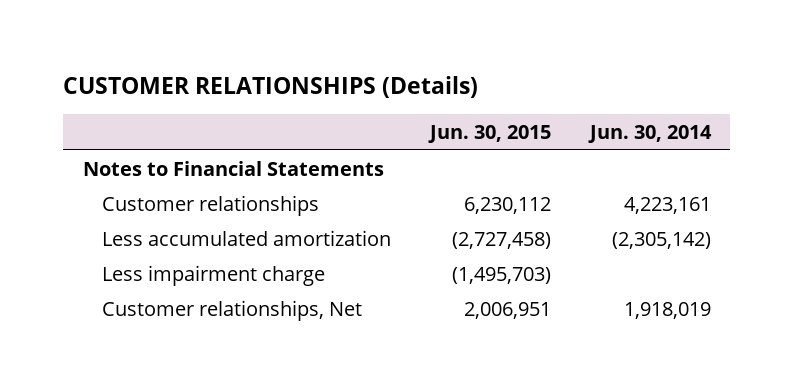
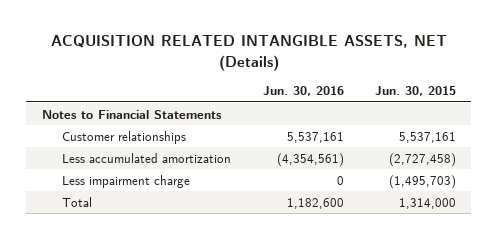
[63,76,479,99] CUSTOMER RELATIONSHIPS (Details) -> [50,35,447,71] ACQUISITION RELATED INTANGIBLE ASSETS, NET (Details)
[588,125,713,144] Jun. 30, 2014 -> none
none -> [262,86,344,97] Jun. 30, 2016
[464,196,552,214] 6,230,112 -> [398,131,456,143] 5,537,161
[102,299,363,321] Customer relationships, Net -> none
none -> [62,196,93,207] Total

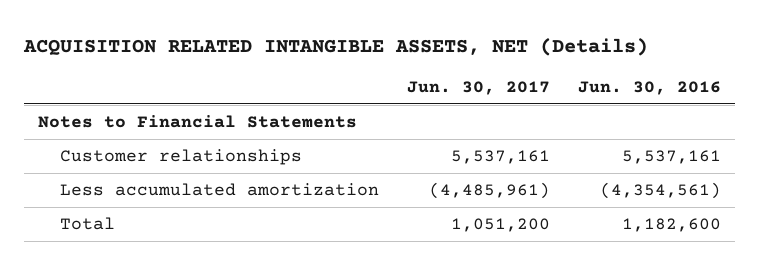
[374,86,456,97] Jun. 30, 2015 -> none
none -> [407,80,551,95] Jun. 30, 2017
[62,174,191,188] Less impairment charge -> none

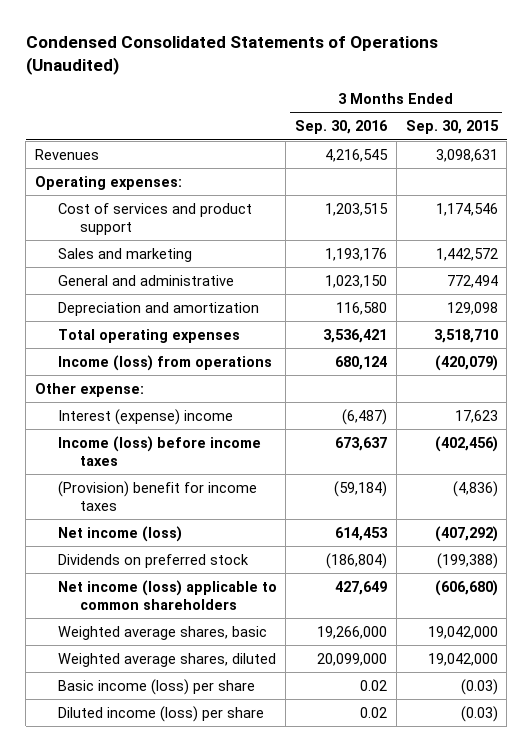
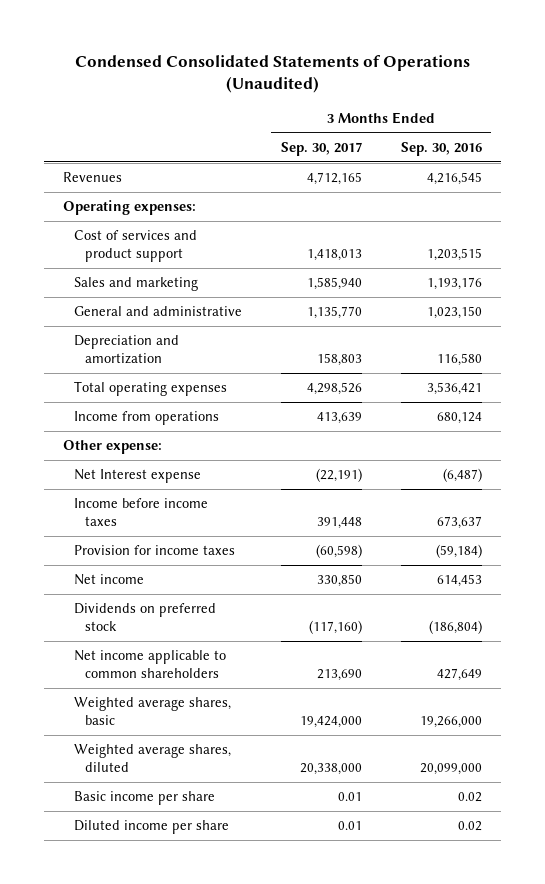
[405,120,499,135] Sep. 30, 2015 -> none
none -> [280,141,362,156] Sep. 30, 2017
[57,354,272,371] Income (loss) from operations -> [74,411,220,426] Income from operations
[57,408,233,425] Interest (expense) income -> [74,469,202,484] Net Interest expense
[57,435,261,466] Income (loss) before income taxes -> [74,498,209,527] Income before income taxes
[57,480,257,511] (Provision) benefit for income taxes -> [74,545,236,556] Provision for income taxes
[57,525,182,542] Net income (loss) -> [74,574,145,586] Net income
[57,579,277,610] Net income (loss) applicable to common shareholders -> [74,650,227,679] Net income applicable to common shareholders
[57,678,255,695] Basic income (loss) per share -> [74,791,216,806] Basic income per share
[57,705,264,722] Diluted income (loss) per share -> [74,820,230,835] Diluted income per share

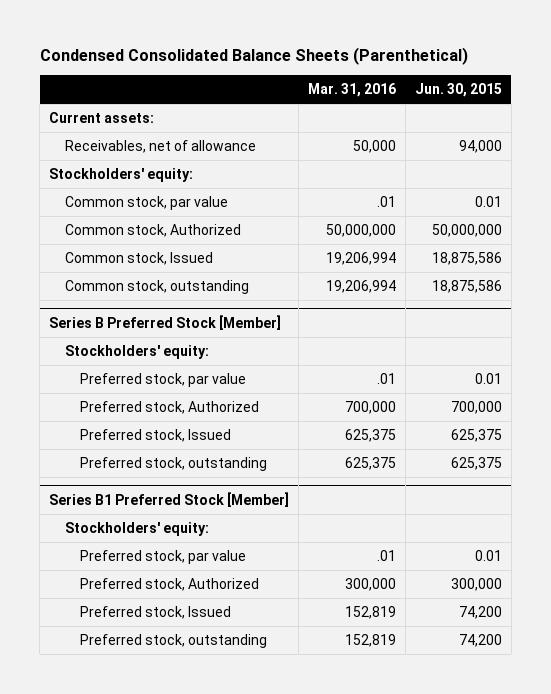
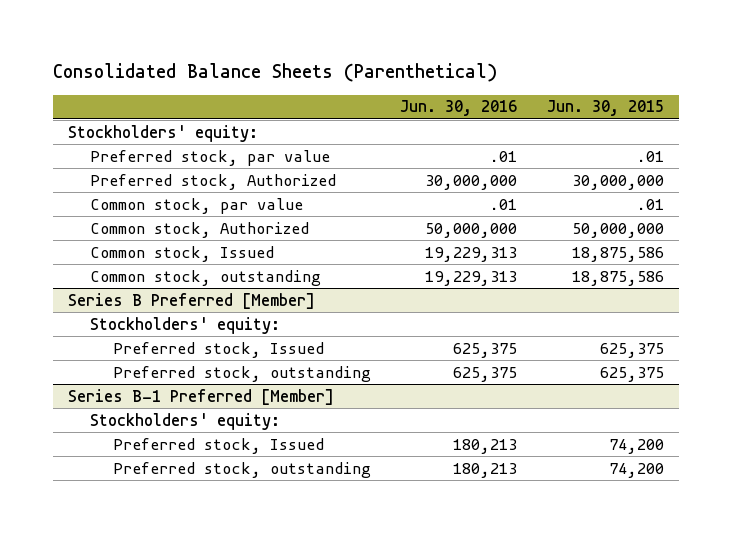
[39,47,468,66] Condensed Consolidated Balance Sheets (Parenthetical) -> [52,63,497,83] Consolidated Balance Sheets (Parenthetical)
[307,82,396,97] Mar. 31, 2016 -> none
none -> [400,100,518,117] Jun. 30, 2016
[48,111,154,123] Current assets: -> none
[64,139,256,153] Receivables, net of allowance -> none
none -> [90,149,331,166] Preferred stock, par value
none -> [90,173,337,190] Preferred stock, Authorized
[474,195,502,207] 0.01 -> [636,198,664,210] .01
[48,314,281,330] Series B Preferred Stock [Member] -> [67,292,315,309] Series B Preferred [Member]
[80,372,247,387] Preferred stock, par value -> none
[80,400,260,414] Preferred stock, Authorized -> none
[48,491,289,507] Series B1 Preferred Stock [Member] -> [67,388,334,405] Series B-1 Preferred [Member]
[80,549,247,564] Preferred stock, par value -> none
[80,577,260,591] Preferred stock, Authorized -> none

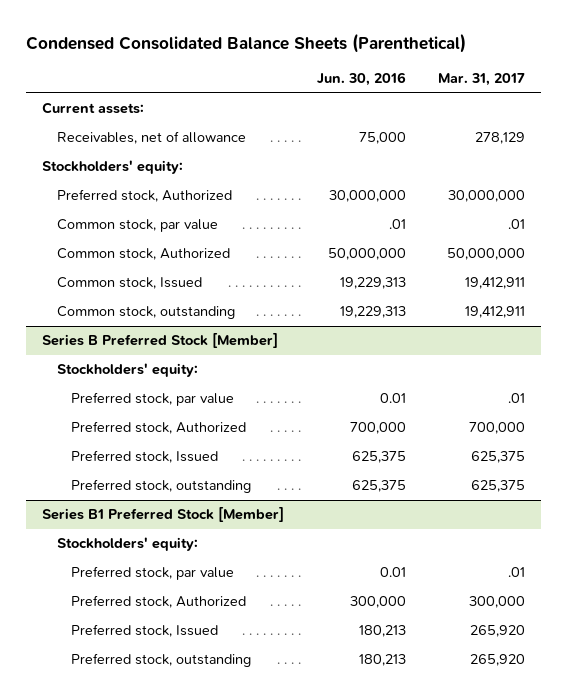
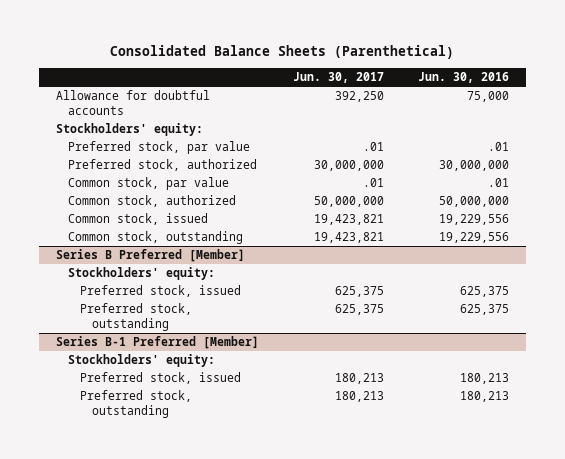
[26,33,467,54] Condensed Consolidated Balance Sheets (Parenthetical) -> [110,45,455,60] Consolidated Balance Sheets (Parenthetical)
[437,73,525,87] Mar. 31, 2017 -> none
none -> [292,72,384,84] Jun. 30, 2017
[42,102,145,115] Current assets: -> none
[56,131,246,145] Receivables, net of allowance -> [55,90,210,116] Allowance for doubtful accounts
none -> [67,141,250,155] Preferred stock, par value
[56,189,232,203] Preferred stock, Authorized -> [67,159,257,172] Preferred stock, authorized
[56,248,230,261] Common stock, Authorized -> [67,195,236,208] Common stock, authorized
[56,277,202,290] Common stock, Issued -> [67,213,208,226] Common stock, issued
[339,277,406,290] 19,229,313 -> [438,214,509,226] 19,229,556
[339,306,406,319] 19,229,313 -> [438,232,509,244] 19,229,556
[42,333,279,349] Series B Preferred Stock [Member] -> [55,249,245,263] Series B Preferred [Member]
[70,392,234,407] Preferred stock, par value -> none
[70,421,246,435] Preferred stock, Authorized -> none
[70,450,218,464] Preferred stock, Issued -> [79,285,241,298] Preferred stock, issued
[42,507,285,523] Series B1 Preferred Stock [Member] -> [55,336,259,350] Series B-1 Preferred [Member]
[70,566,234,581] Preferred stock, par value -> none
[70,595,246,609] Preferred stock, Authorized -> none
[70,624,218,638] Preferred stock, Issued -> [79,372,241,385] Preferred stock, issued

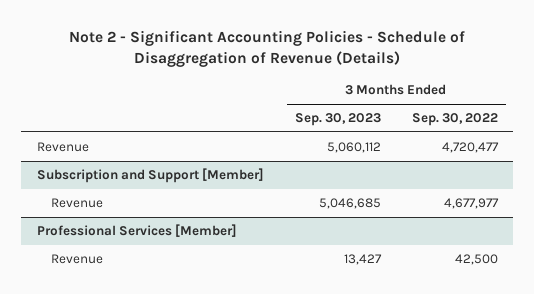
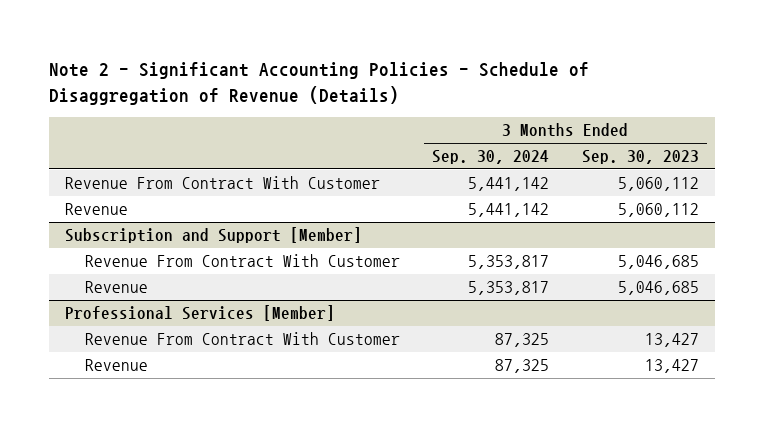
[411,113,498,127] Sep. 30, 2022 -> none
none -> [432,150,550,165] Sep. 30, 2024
none -> [65,176,381,190] Revenue From Contract With Customer
none -> [84,254,400,268] Revenue From Contract With Customer
none -> [84,332,400,346] Revenue From Contract With Customer

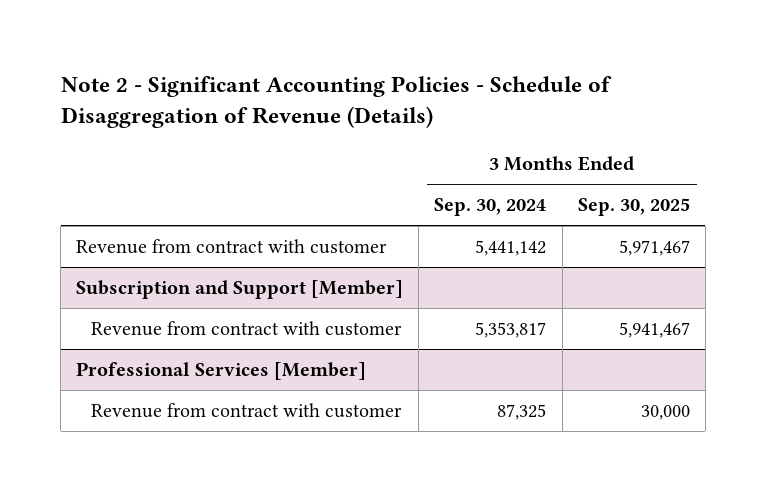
[581,150,699,165] Sep. 30, 2023 -> none
none -> [577,198,690,217] Sep. 30, 2025
[65,203,129,216] Revenue -> none
[65,176,381,190] Revenue From Contract With Customer -> [76,239,388,255] Revenue from contract with customer
[84,281,148,294] Revenue -> none
[84,254,400,268] Revenue From Contract With Customer -> [90,321,402,337] Revenue from contract with customer
[84,359,148,372] Revenue -> none
[84,332,400,346] Revenue From Contract With Customer -> [90,403,402,419] Revenue from contract with customer

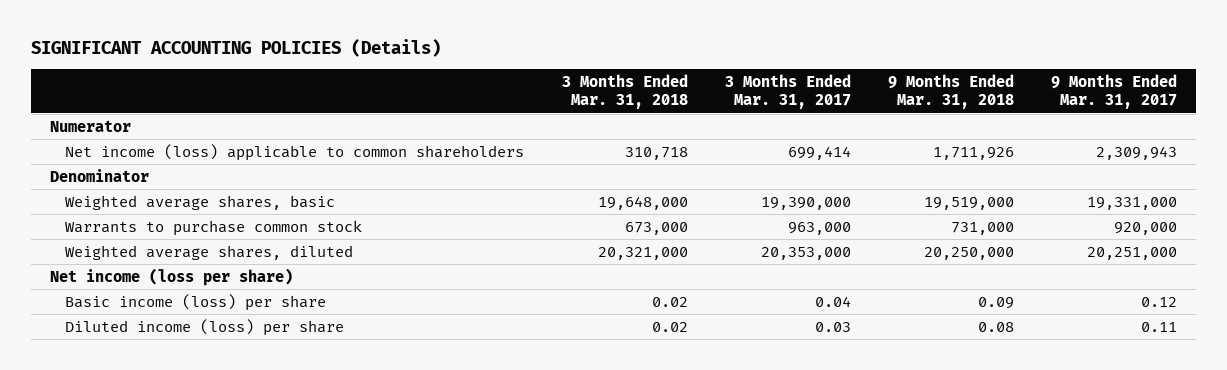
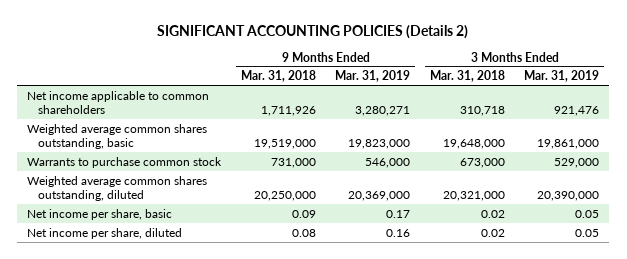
[31,39,442,58] SIGNIFICANT ACCOUNTING POLICIES (Details) -> [157,24,469,39] SIGNIFICANT ACCOUNTING POLICIES (Details 2)
[724,74,851,110] 3 Months Ended Mar. 31, 2017 -> none
[1051,74,1178,110] 9 Months Ended Mar. 31, 2017 -> none
none -> [335,70,411,83] Mar. 31, 2019
none -> [524,70,600,83] Mar. 31, 2019
[49,119,131,132] Numerator -> none
[49,168,149,182] Denominator -> none
[65,143,525,161] Net income (loss) applicable to common shareholders -> [27,90,210,115] Net income applicable to common shareholders
[65,194,336,210] Weighted average shares, basic -> [27,123,208,150] Weighted average common shares outstanding, basic
[49,267,293,286] Net income (loss per share) -> none
[65,244,354,260] Weighted average shares, diluted -> [27,175,208,202] Weighted average common shares outstanding, diluted
[65,293,327,311] Basic income (loss) per share -> [27,208,173,220] Net income per share, basic
[65,318,345,336] Diluted income (loss) per share -> [27,227,183,239] Net income per share, diluted

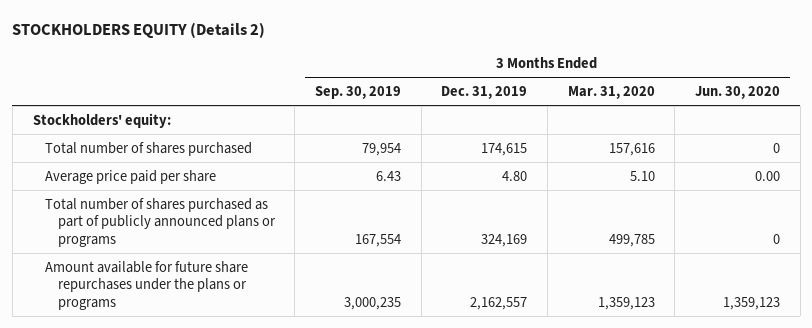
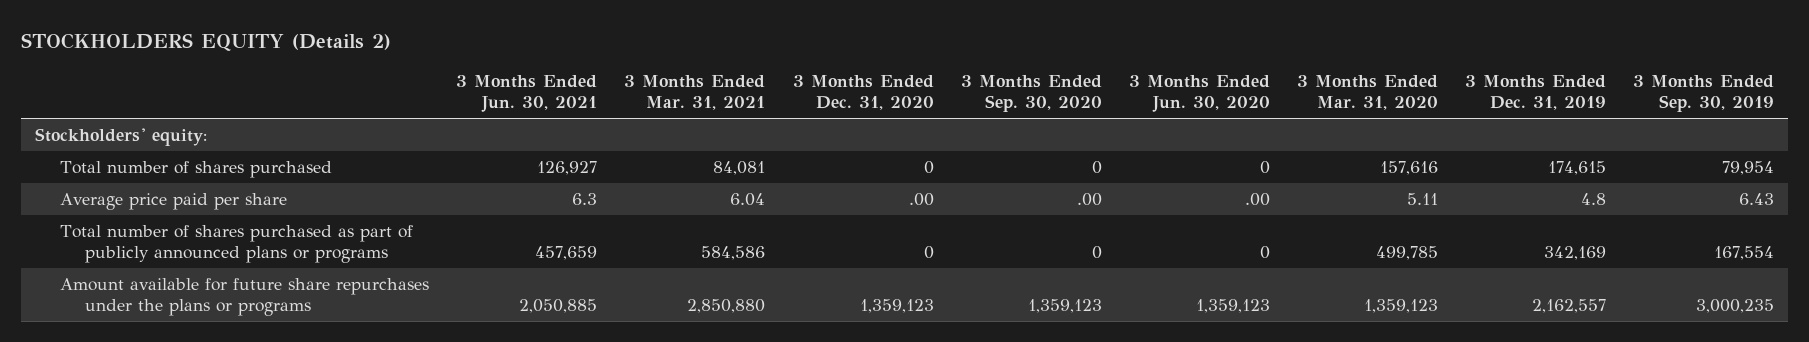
none -> [456,75,598,113] 3 Months Ended Jun. 30, 2021
none -> [624,75,766,111] 3 Months Ended Mar. 31, 2021
none -> [792,75,934,111] 3 Months Ended Dec. 31, 2020
none -> [960,75,1102,113] 3 Months Ended Sep. 30, 2020
[502,170,528,181] 4.80 -> [1581,193,1607,206] 4.8
[629,170,655,181] 5.10 -> [1406,193,1438,206] 5.11
[754,170,780,181] 0.00 -> [1244,193,1270,207] .00
[481,233,528,247] 324,169 -> [1544,245,1607,260] 342,169

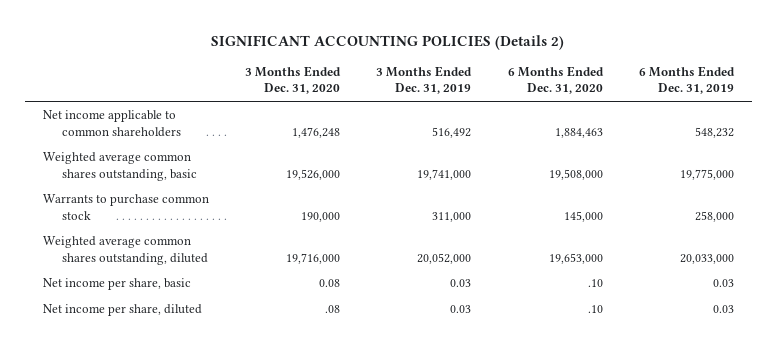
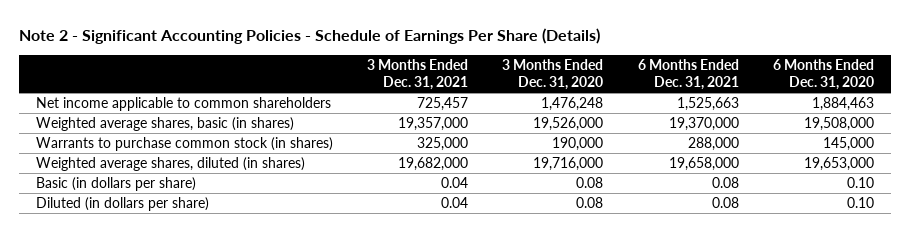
[211,34,565,50] SIGNIFICANT ACCOUNTING POLICIES (Details 2) -> [19,28,601,45] Note 2 - Significant Accounting Policies - Schedule of Earnings Per Share (Details)
[376,66,473,95] 3 Months Ended Dec. 31, 2019 -> none
[638,66,735,95] 6 Months Ended Dec. 31, 2019 -> none
none -> [367,59,469,91] 3 Months Ended Dec. 31, 2021
none -> [637,59,739,91] 6 Months Ended Dec. 31, 2021
[43,152,198,181] Weighted average common shares outstanding, basic -> [36,117,295,132] Weighted average shares, basic (in shares)
[43,194,210,220] Warrants to purchase common stock -> [36,137,334,152] Warrants to purchase common stock (in shares)
[43,236,209,265] Weighted average common shares outstanding, diluted -> [36,157,306,172] Weighted average shares, diluted (in shares)
[43,278,192,291] Net income per share, basic -> [36,177,197,192] Basic (in dollars per share)
[587,279,603,288] .10 -> [846,177,874,189] 0.10
[43,304,203,317] Net income per share, diluted -> [36,197,210,212] Diluted (in dollars per share)
[325,305,341,314] .08 -> [576,197,604,209] 0.08
[587,305,603,314] .10 -> [846,197,874,209] 0.10

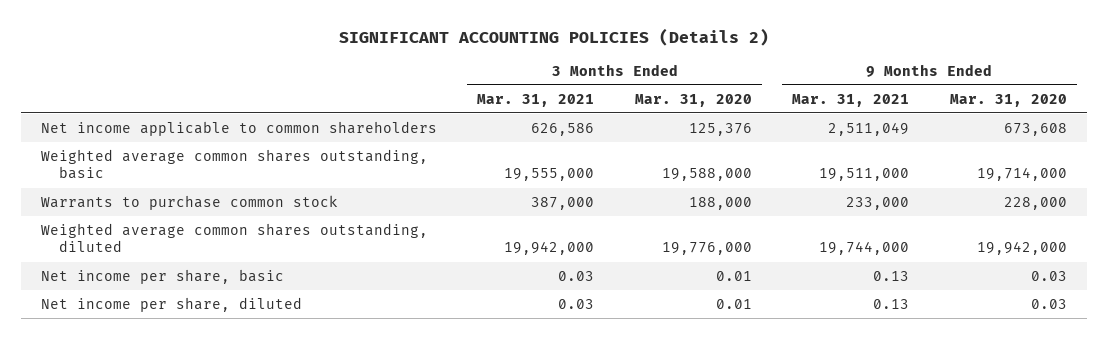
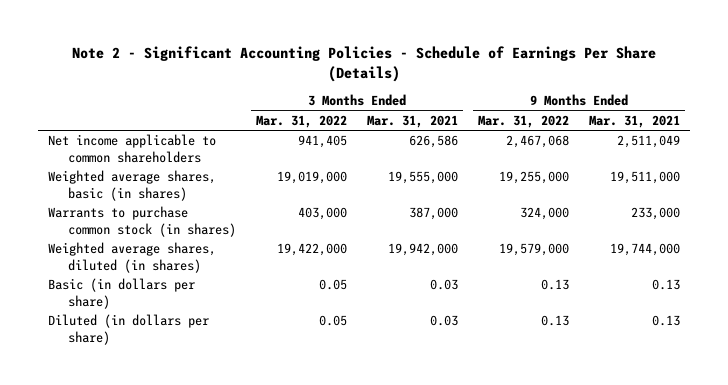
[338,27,769,46] SIGNIFICANT ACCOUNTING POLICIES (Details 2) -> [72,45,657,82] Note 2 - Significant Accounting Policies - Schedule of Earnings Per Share (Details)
[634,93,752,107] Mar. 31, 2020 -> none
[949,93,1067,107] Mar. 31, 2020 -> none
none -> [255,114,347,128] Mar. 31, 2022
none -> [477,114,569,128] Mar. 31, 2022
[40,149,428,180] Weighted average common shares outstanding, basic -> [48,170,217,201] Weighted average shares, basic (in shares)
[40,195,338,211] Warrants to purchase common stock -> [48,206,236,237] Warrants to purchase common stock (in shares)
[40,223,428,253] Weighted average common shares outstanding, diluted -> [48,242,217,273] Weighted average shares, diluted (in shares)
[40,269,284,285] Net income per share, basic -> [48,278,196,309] Basic (in dollars per share)
[40,297,302,313] Net income per share, diluted -> [48,314,210,345] Diluted (in dollars per share)

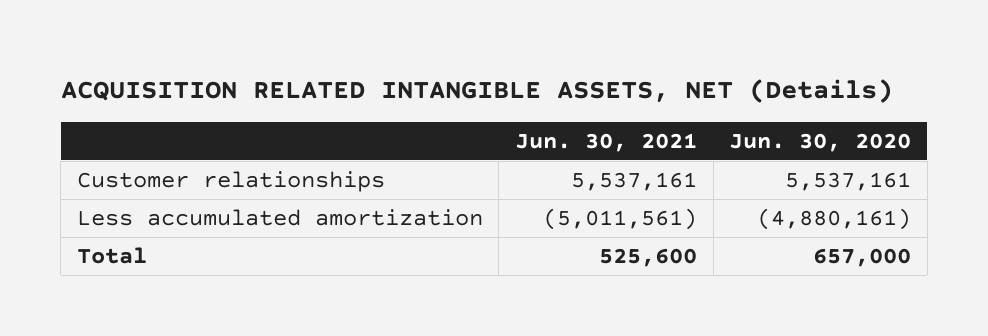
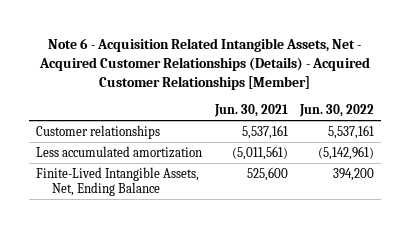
[60,79,893,104] ACQUISITION RELATED INTANGIBLE ASSETS, NET (Details) -> [39,37,371,90] Note 6 - Acquisition Related Intangible Assets, Net - Acquired Customer Relationships (Details) - Acquired Customer Relationships [Member]
[729,133,912,153] Jun. 30, 2020 -> none
none -> [299,103,375,117] Jun. 30, 2022
[76,246,147,264] Total -> [35,166,199,196] Finite-Lived Intangible Assets, Net, Ending Balance

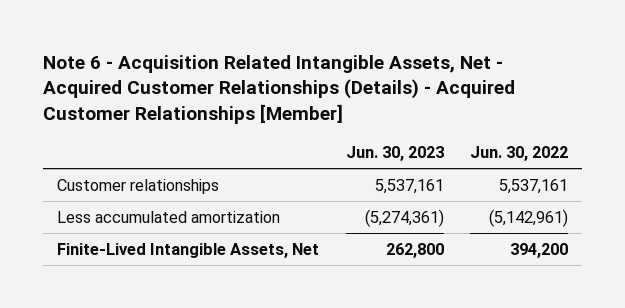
[213,103,288,117] Jun. 30, 2021 -> none
none -> [345,146,444,162] Jun. 30, 2023
[35,166,199,196] Finite-Lived Intangible Assets, Net, Ending Balance -> [56,242,319,258] Finite-Lived Intangible Assets, Net

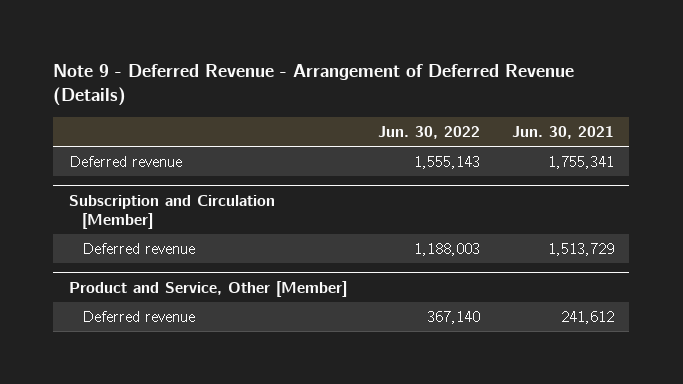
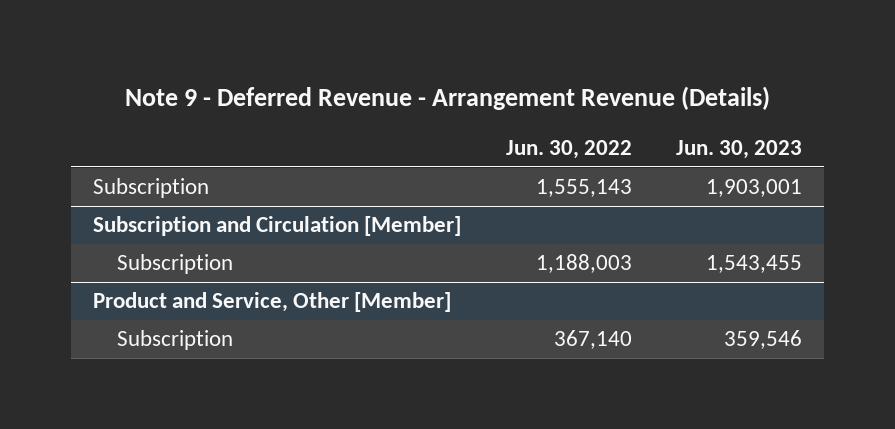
[53,64,575,107] Note 9 - Deferred Revenue - Arrangement of Deferred Revenue (Details) -> [124,86,770,111] Note 9 - Deferred Revenue - Arrangement Revenue (Details)
[511,125,614,139] Jun. 30, 2021 -> none
none -> [675,140,802,160] Jun. 30, 2023
[68,156,182,168] Deferred revenue -> [93,178,210,199] Subscription
[82,243,196,255] Deferred revenue -> [116,254,233,275] Subscription
[82,311,196,323] Deferred revenue -> [116,330,233,351] Subscription

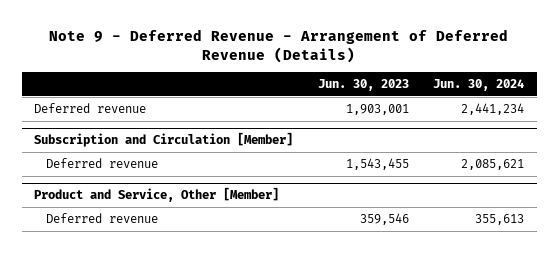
[124,86,770,111] Note 9 - Deferred Revenue - Arrangement Revenue (Details) -> [49,29,509,63] Note 9 - Deferred Revenue - Arrangement of Deferred Revenue (Details)
[505,140,632,160] Jun. 30, 2022 -> none
none -> [433,79,525,92] Jun. 30, 2024
[93,178,210,199] Subscription -> [34,103,147,114] Deferred revenue
[116,254,233,275] Subscription -> [45,158,158,169] Deferred revenue
[116,330,233,351] Subscription -> [45,213,158,224] Deferred revenue

